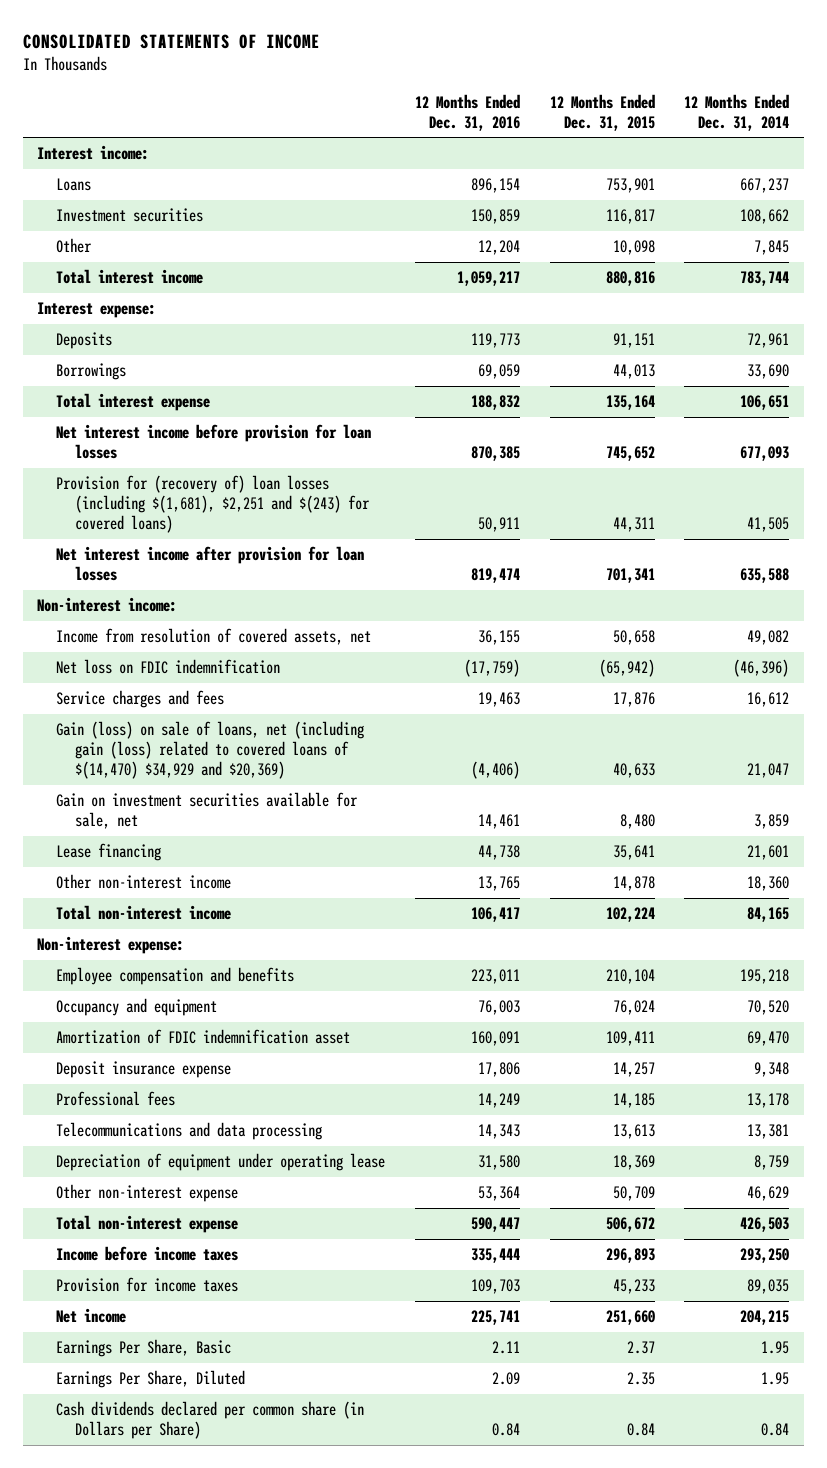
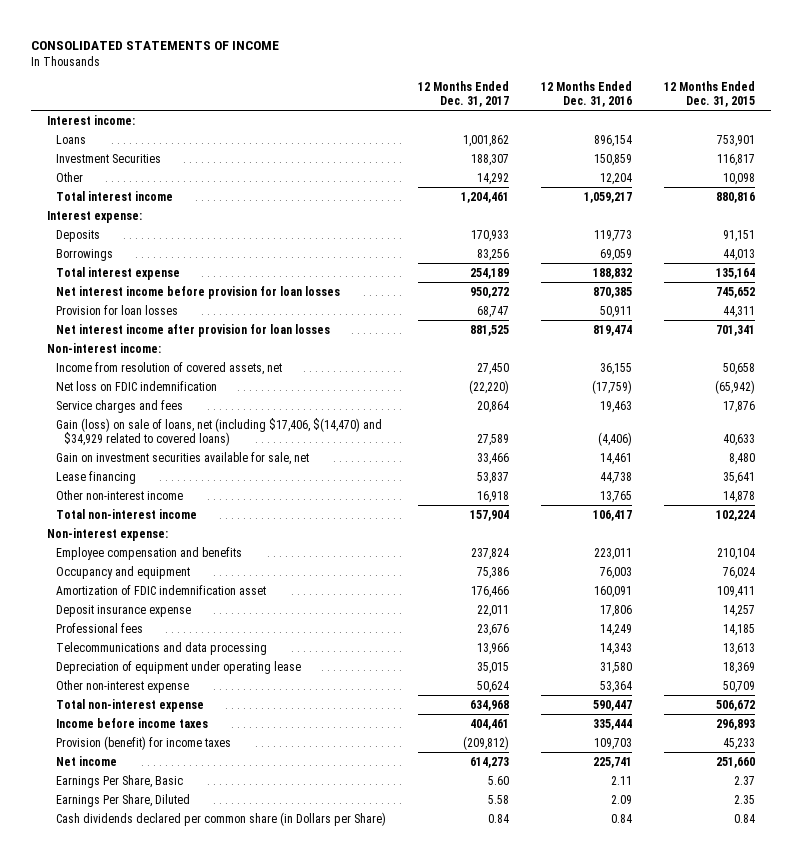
[684,93,790,131] 12 Months Ended Dec. 31, 2014 -> none
none -> [417,80,509,108] 12 Months Ended Dec. 31, 2017
[56,208,204,223] Investment securities -> [55,153,161,163] Investment Securities
[56,475,371,533] Provision for (recovery of) loan losses (including $(1,681), $2,251 and $(243) for covered loans) -> [55,304,178,315] Provision for loan losses
[56,721,365,779] Gain (loss) on sale of loans, net (including gain (loss) related to covered loans of $(14,470) $34,929 and $20,369) -> [55,417,382,446] Gain (loss) on sale of loans, net (including $17,406, $(14,470) and $34,929 related to covered loans)
[56,1277,239,1293] Provision for income taxes -> [55,735,231,750] Provision (benefit) for income taxes

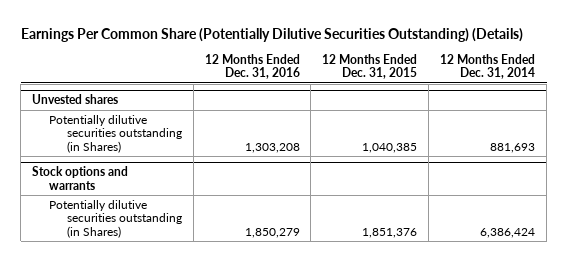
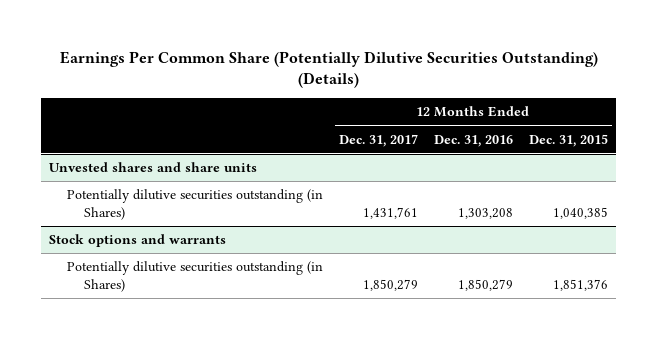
[440,53,536,80] 12 Months Ended Dec. 31, 2014 -> none
none -> [338,133,418,147] Dec. 31, 2017
[32,94,119,105] Unvested shares -> [49,162,258,173] Unvested shares and share units

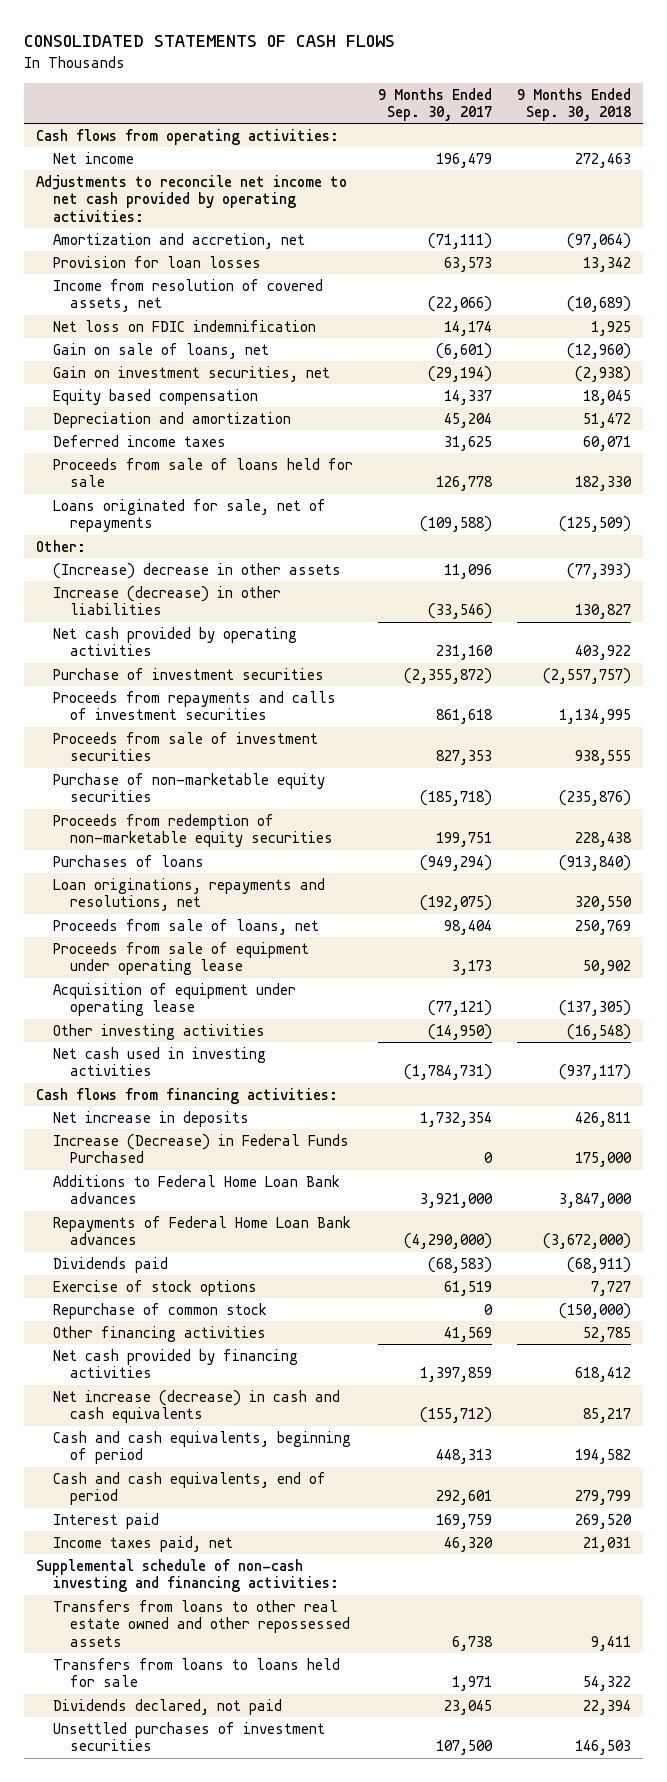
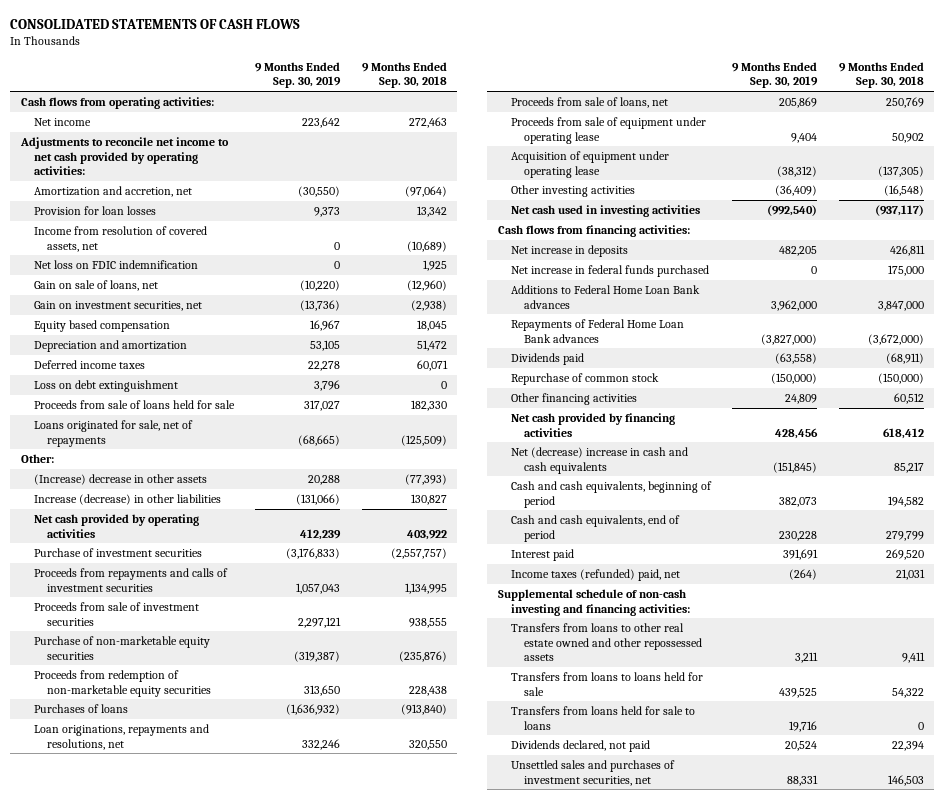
[377,87,492,121] 9 Months Ended Sep. 30, 2017 -> none
none -> [255,61,342,89] 9 Months Ended Sep. 30, 2019
none -> [33,379,178,392] Loss on debt extinguishment
[53,1133,350,1164] Increase (Decrease) in Federal Funds Purchased -> [510,264,709,277] Net increase in federal funds purchased
[53,1279,258,1296] Exercise of stock options -> none
[582,1326,631,1342] 52,785 -> [893,392,924,404] 60,512
[53,1389,341,1424] Net increase (decrease) in cash and cash equivalents -> [510,446,688,474] Net (decrease) increase in cash and cash equivalents
[53,1535,234,1552] Income taxes paid, net -> [510,568,680,581] Income taxes (refunded) paid, net
none -> [510,705,695,730] Transfers from loans held for sale to loans
[53,1721,326,1752] Unsettled purchases of investment securities -> [510,759,675,786] Unsettled sales and purchases of investment securities, net

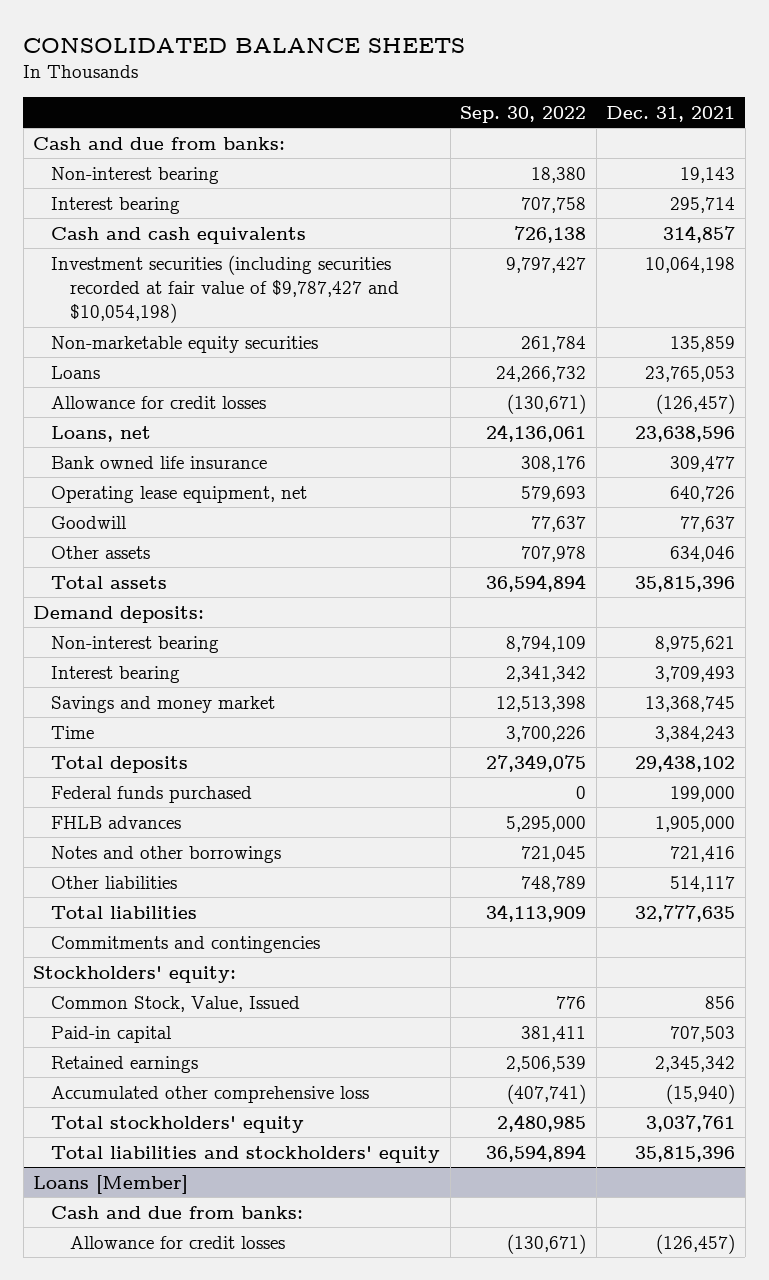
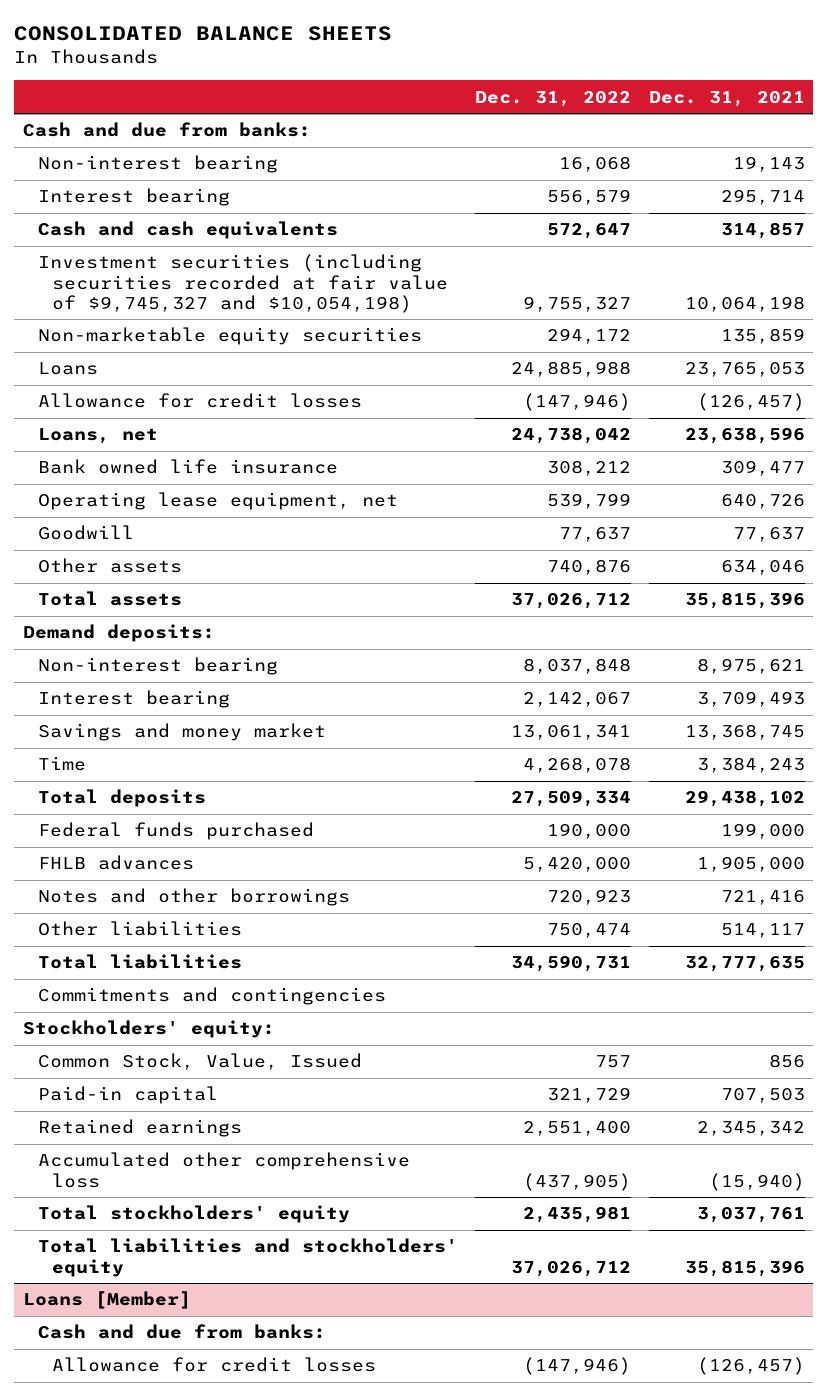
[460,105,587,123] Sep. 30, 2022 -> none
none -> [475,90,632,107] Dec. 31, 2022
[51,254,399,324] Investment securities (including securities recorded at fair value of $9,787,427 and $10,054,198) -> [37,254,449,313] Investment securities (including securities recorded at fair value of $9,745,327 and $10,054,198)

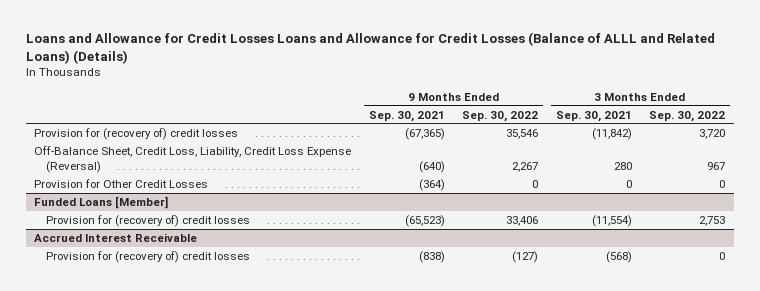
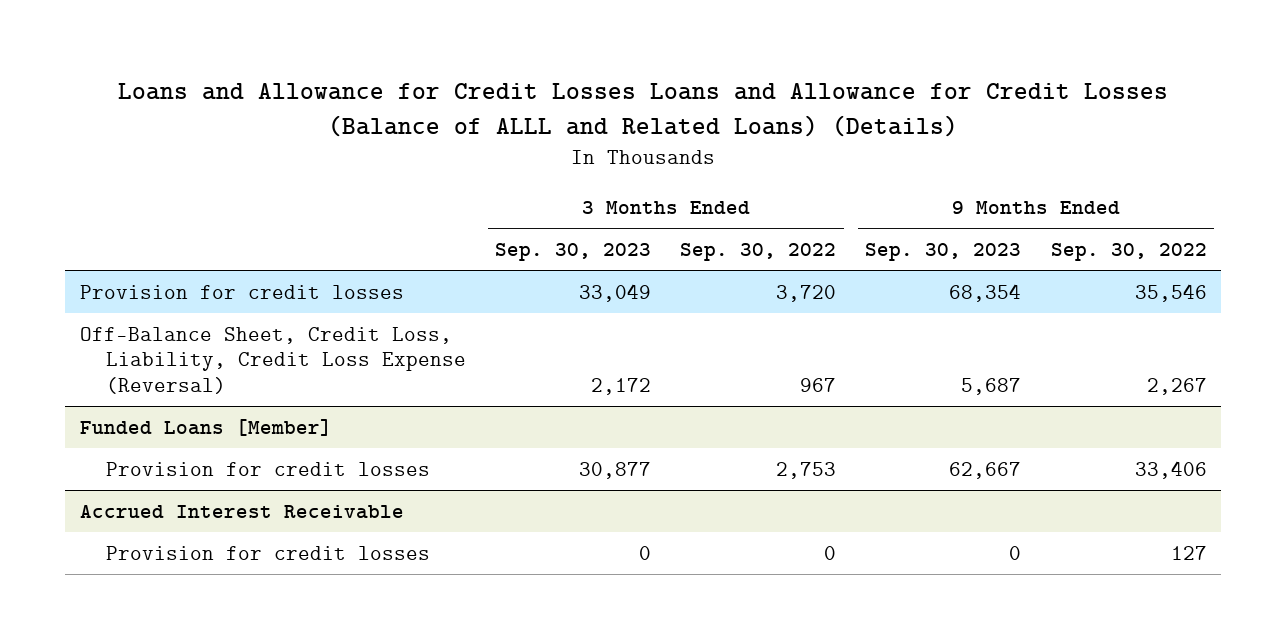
[368,110,445,122] Sep. 30, 2021 -> none
[555,110,632,122] Sep. 30, 2021 -> none
none -> [494,242,651,261] Sep. 30, 2023
none -> [865,242,1022,261] Sep. 30, 2023
[34,127,239,140] Provision for (recovery of) credit losses -> [79,284,404,299] Provision for credit losses
[34,178,209,188] Provision for Other Credit Losses -> none
[45,214,250,227] Provision for (recovery of) credit losses -> [105,461,430,476] Provision for credit losses
[45,250,250,263] Provision for (recovery of) credit losses -> [105,545,430,560] Provision for credit losses
[512,250,539,263] (127) -> [1170,545,1207,560] 127

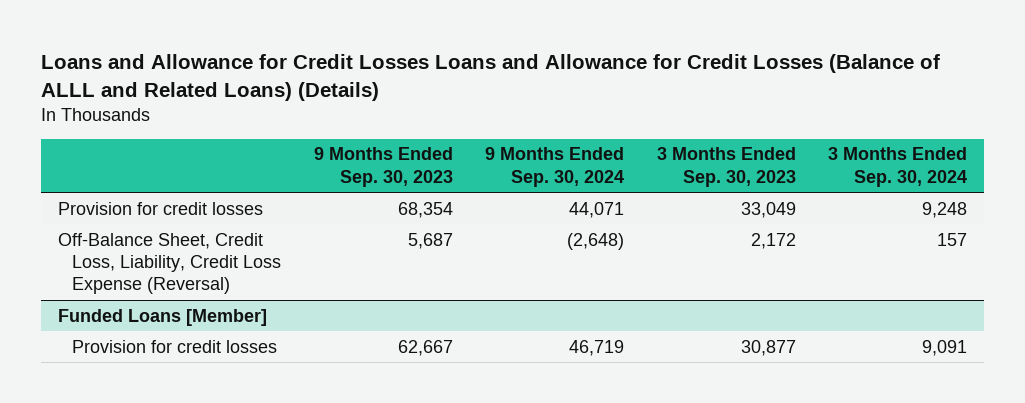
[680,242,837,261] Sep. 30, 2022 -> none
[1050,242,1207,261] Sep. 30, 2022 -> none
none -> [485,147,625,187] 9 Months Ended Sep. 30, 2024
none -> [828,147,968,187] 3 Months Ended Sep. 30, 2024
[79,504,404,519] Accrued Interest Receivable -> none
[105,545,430,560] Provision for credit losses -> none

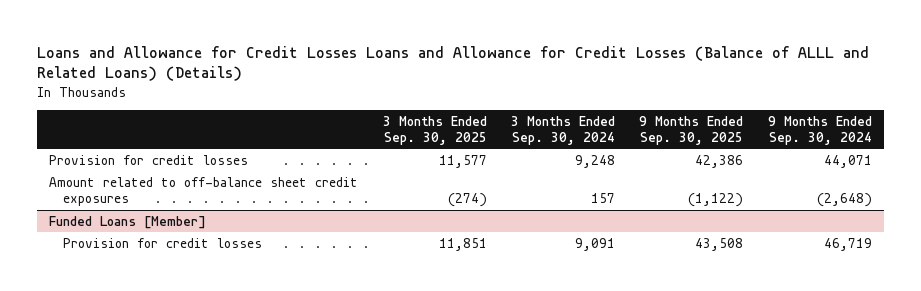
[313,147,453,187] 9 Months Ended Sep. 30, 2023 -> none
[656,147,796,187] 3 Months Ended Sep. 30, 2023 -> none
none -> [382,115,487,145] 3 Months Ended Sep. 30, 2025
none -> [639,115,744,145] 9 Months Ended Sep. 30, 2025
[57,232,281,295] Off-Balance Sheet, Credit Loss, Liability, Credit Loss Expense (Reversal) -> [49,176,359,207] Amount related to off-balance sheet credit exposures

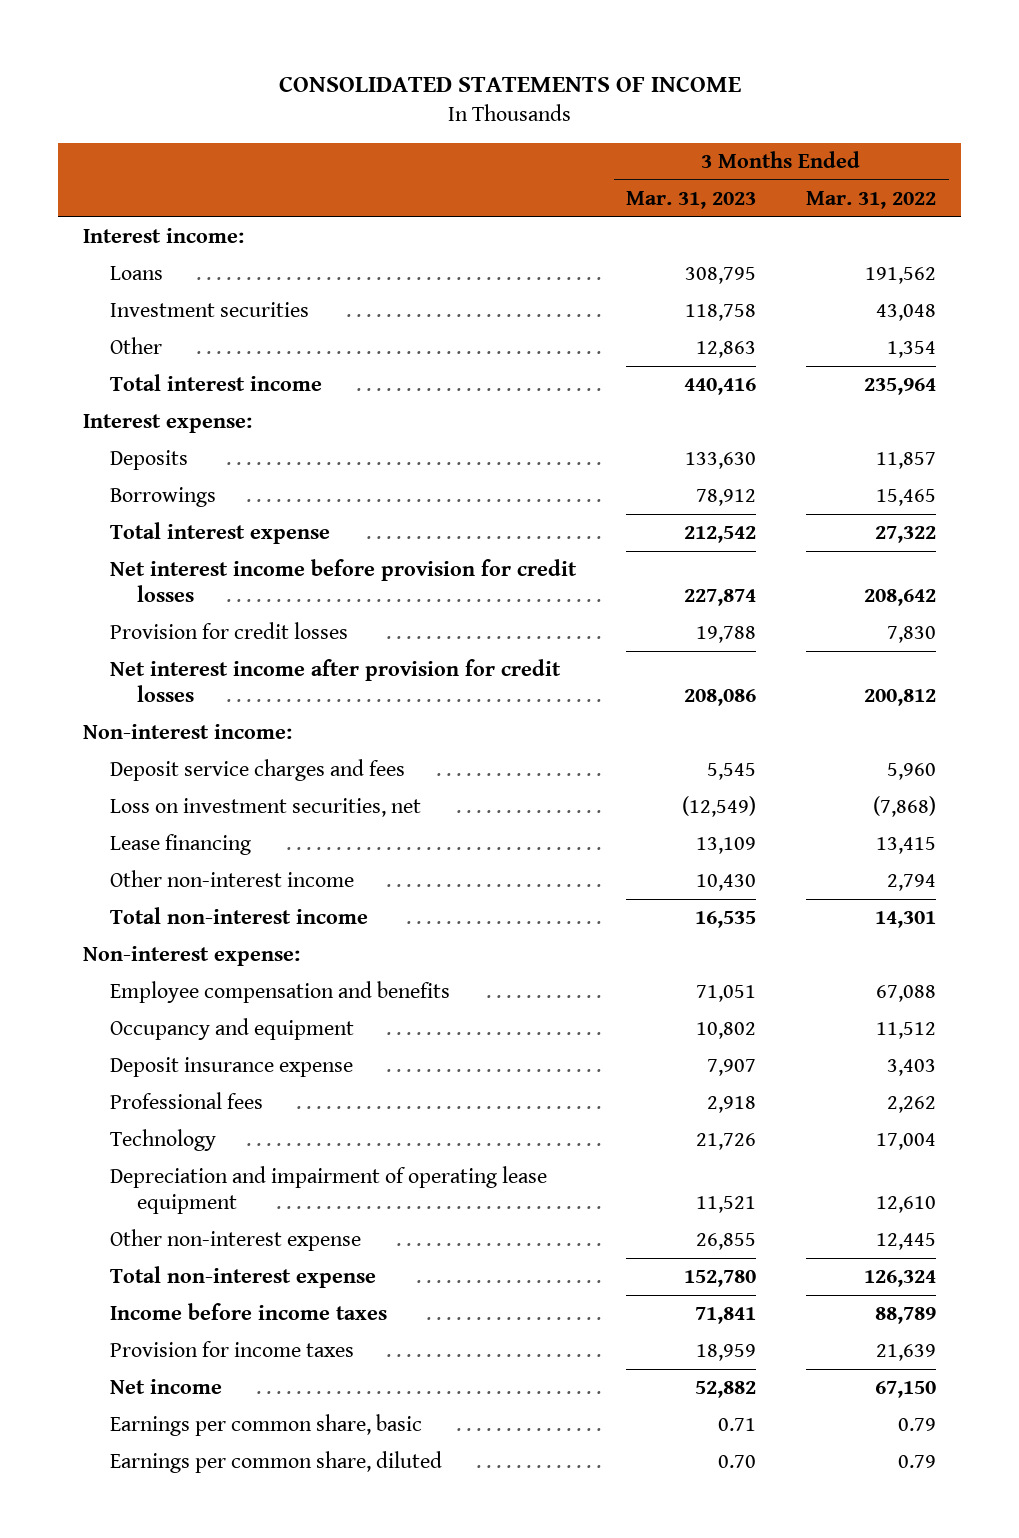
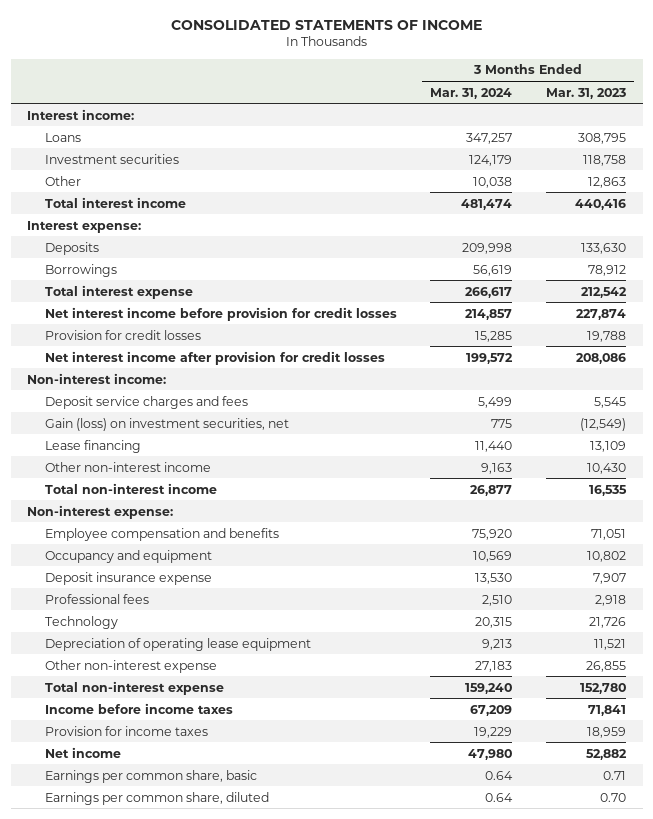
[806,191,937,210] Mar. 31, 2022 -> none
none -> [430,87,513,99] Mar. 31, 2024
[110,798,422,818] Loss on investment securities, net -> [44,417,289,431] Gain (loss) on investment securities, net
[110,1166,548,1215] Depreciation and impairment of operating lease equipment -> [44,637,311,651] Depreciation of operating lease equipment

